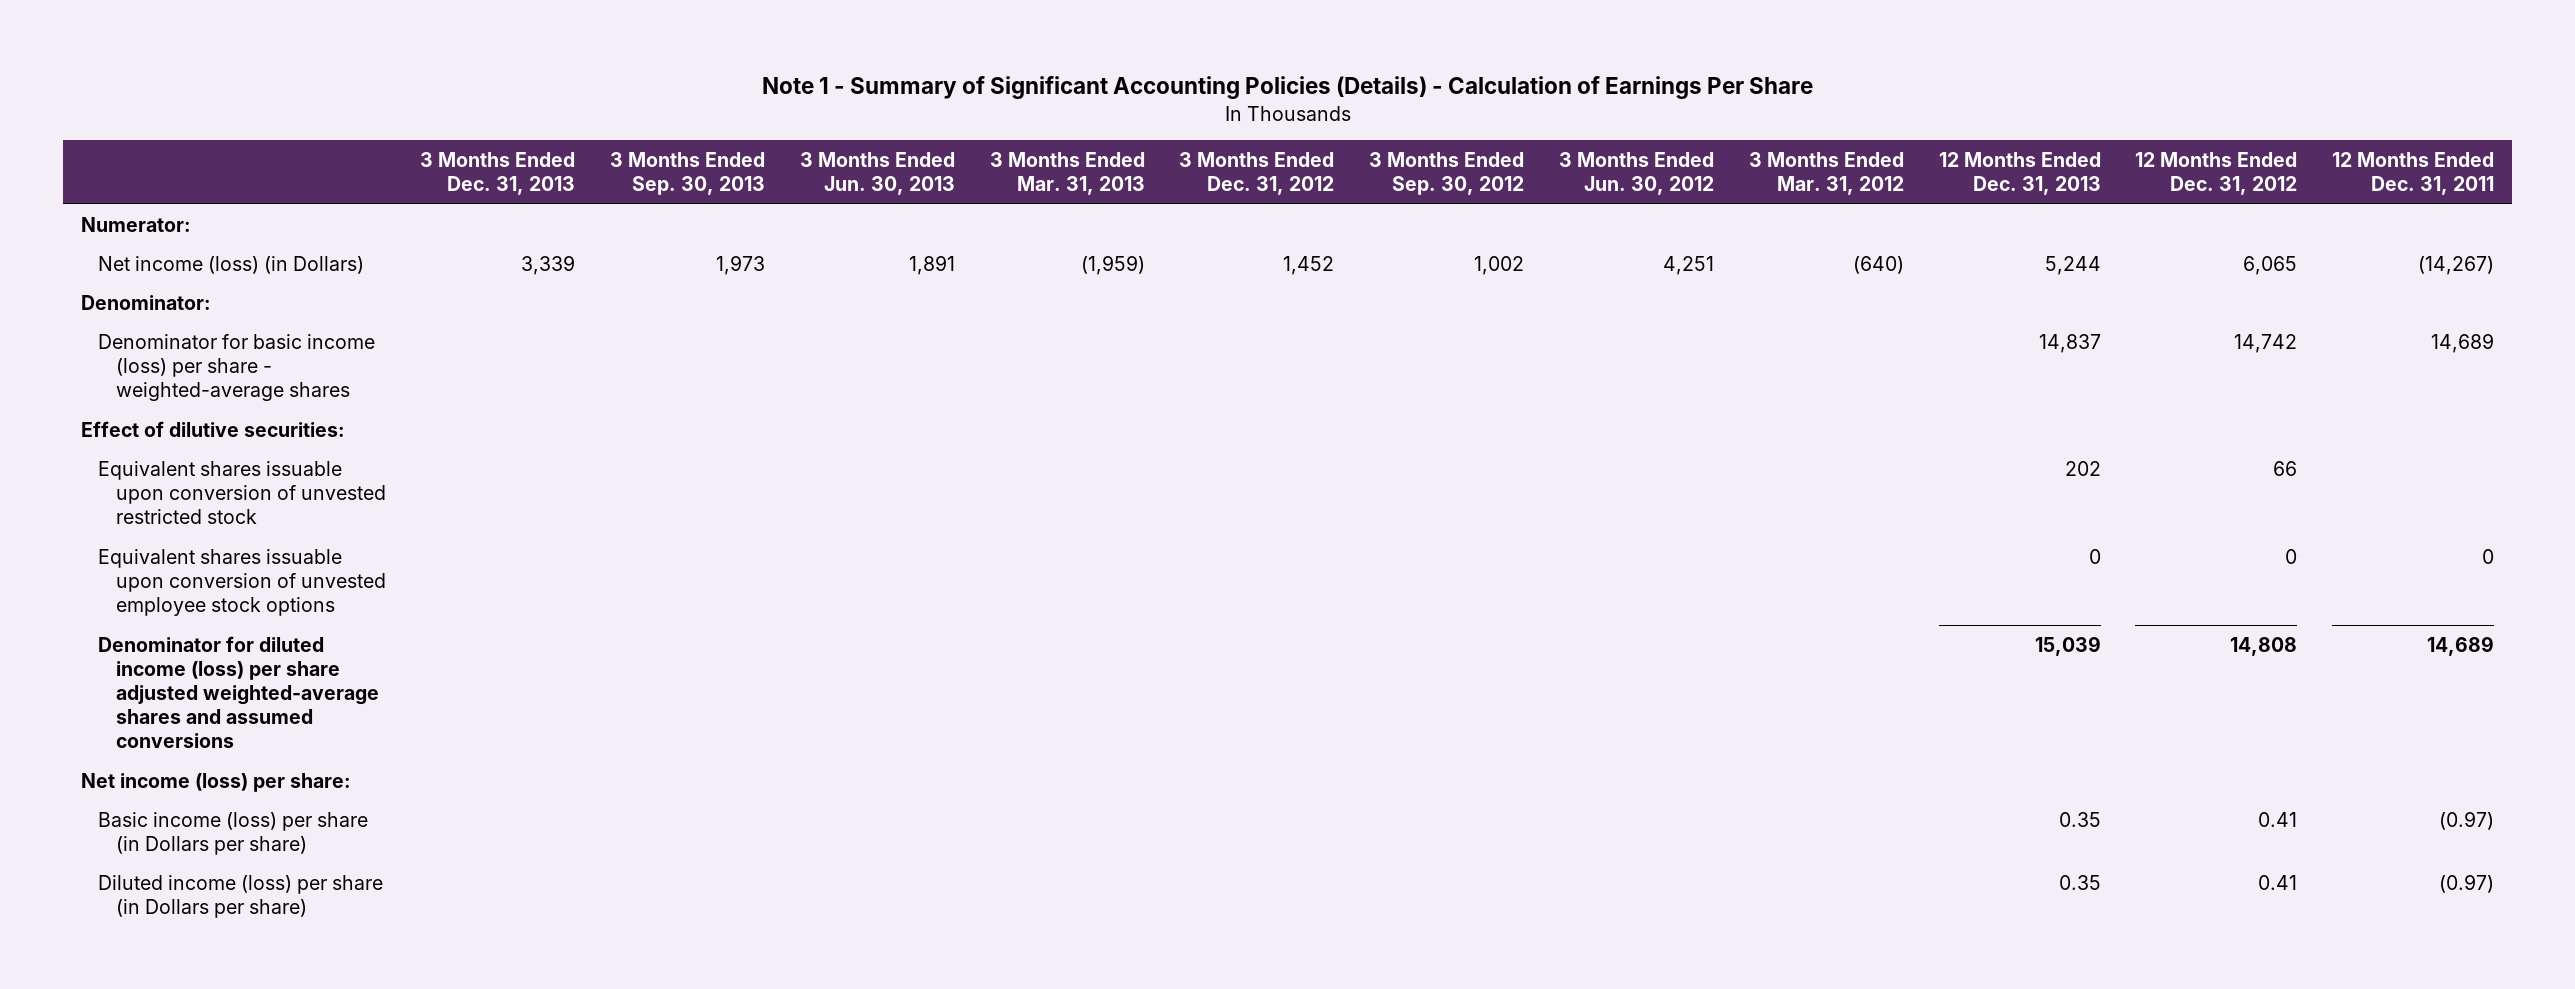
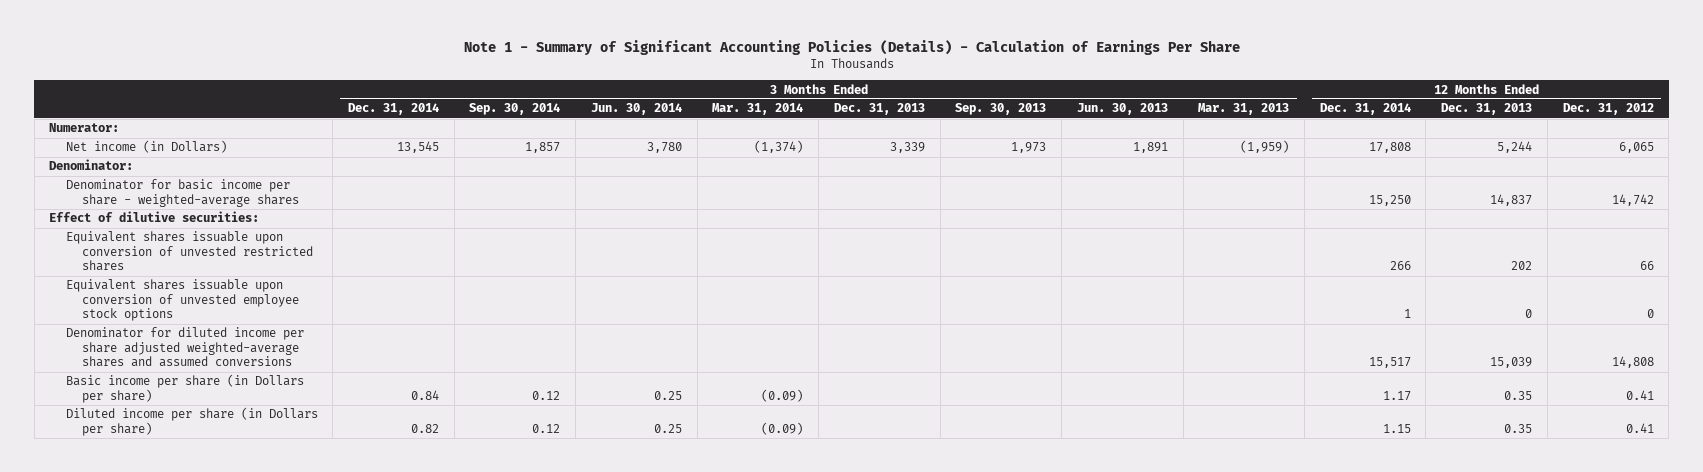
[1179,152,1335,196] 3 Months Ended Dec. 31, 2012 -> none
[1369,152,1525,196] 3 Months Ended Sep. 30, 2012 -> none
[1559,152,1715,196] 3 Months Ended Jun. 30, 2012 -> none
[1748,152,1904,196] 3 Months Ended Mar. 31, 2012 -> none
[2332,152,2495,196] 12 Months Ended Dec. 31, 2011 -> none
none -> [348,103,440,116] Dec. 31, 2014
none -> [469,103,561,116] Sep. 30, 2014
none -> [590,103,682,116] Jun. 30, 2014
none -> [712,103,804,116] Mar. 31, 2014
none -> [1319,103,1411,116] Dec. 31, 2014
[98,255,365,274] Net income (loss) (in Dollars) -> [65,140,227,154] Net income (in Dollars)
[98,333,376,402] Denominator for basic income (loss) per share - weighted-average shares -> [65,179,299,207] Denominator for basic income per share - weighted-average shares
[98,460,386,525] Equivalent shares issuable upon conversion of unvested restricted stock -> [65,231,313,272] Equivalent shares issuable upon conversion of unvested restricted shares
[80,772,351,792] Net income (loss) per share: -> none
[98,635,379,749] Denominator for diluted income (loss) per share adjusted weighted-average shares and assumed conversions -> [65,327,304,368] Denominator for diluted income per share adjusted weighted-average shares and assumed conversions
[98,811,369,855] Basic income (loss) per share (in Dollars per share) -> [65,374,304,403] Basic income per share (in Dollars per share)
[98,874,384,918] Diluted income (loss) per share (in Dollars per share) -> [65,407,318,436] Diluted income per share (in Dollars per share)

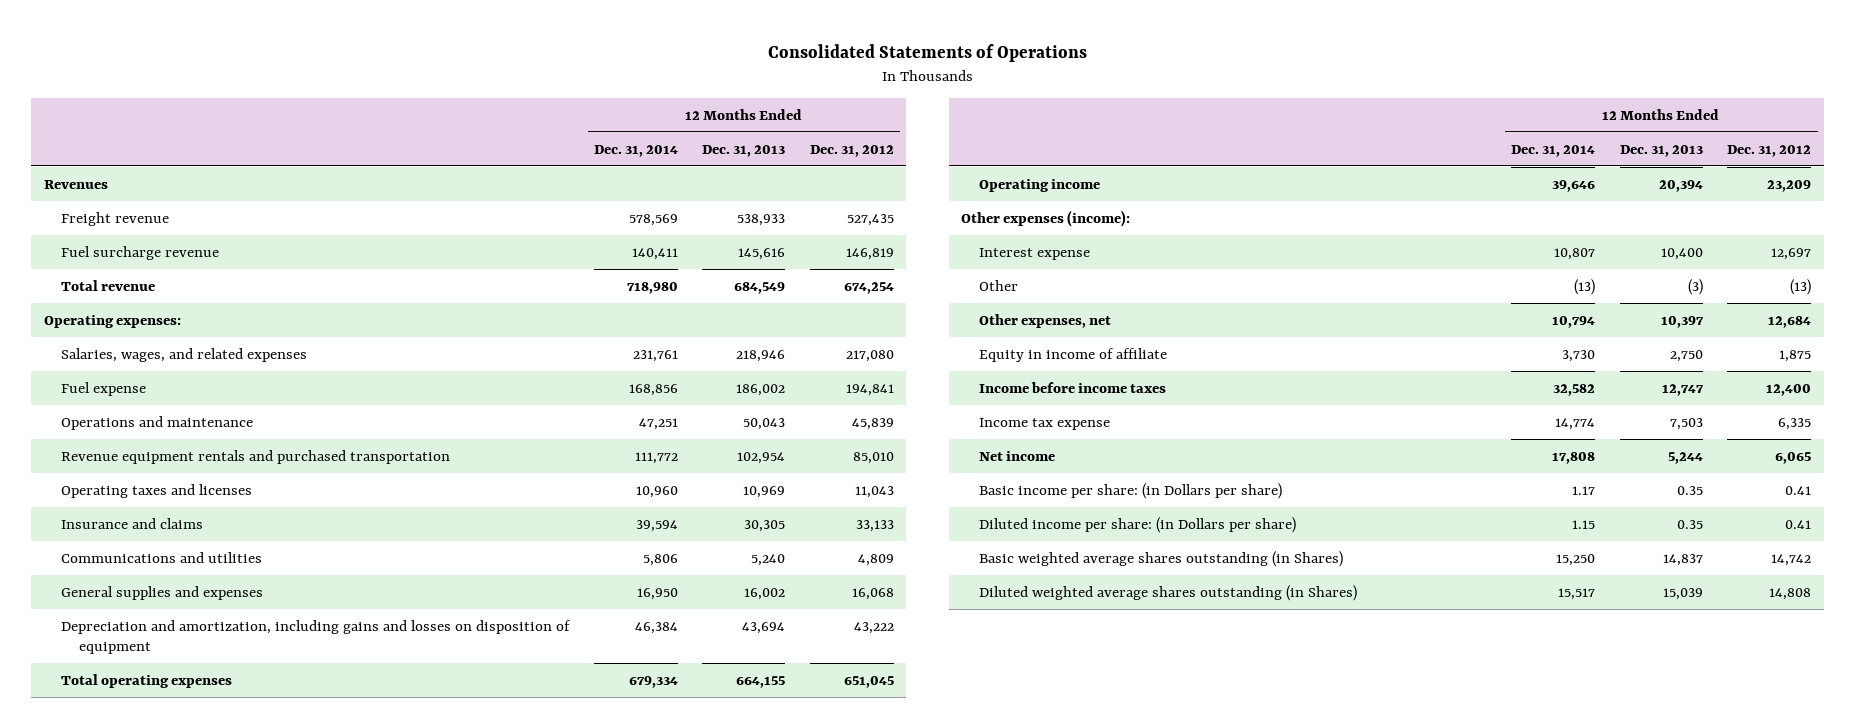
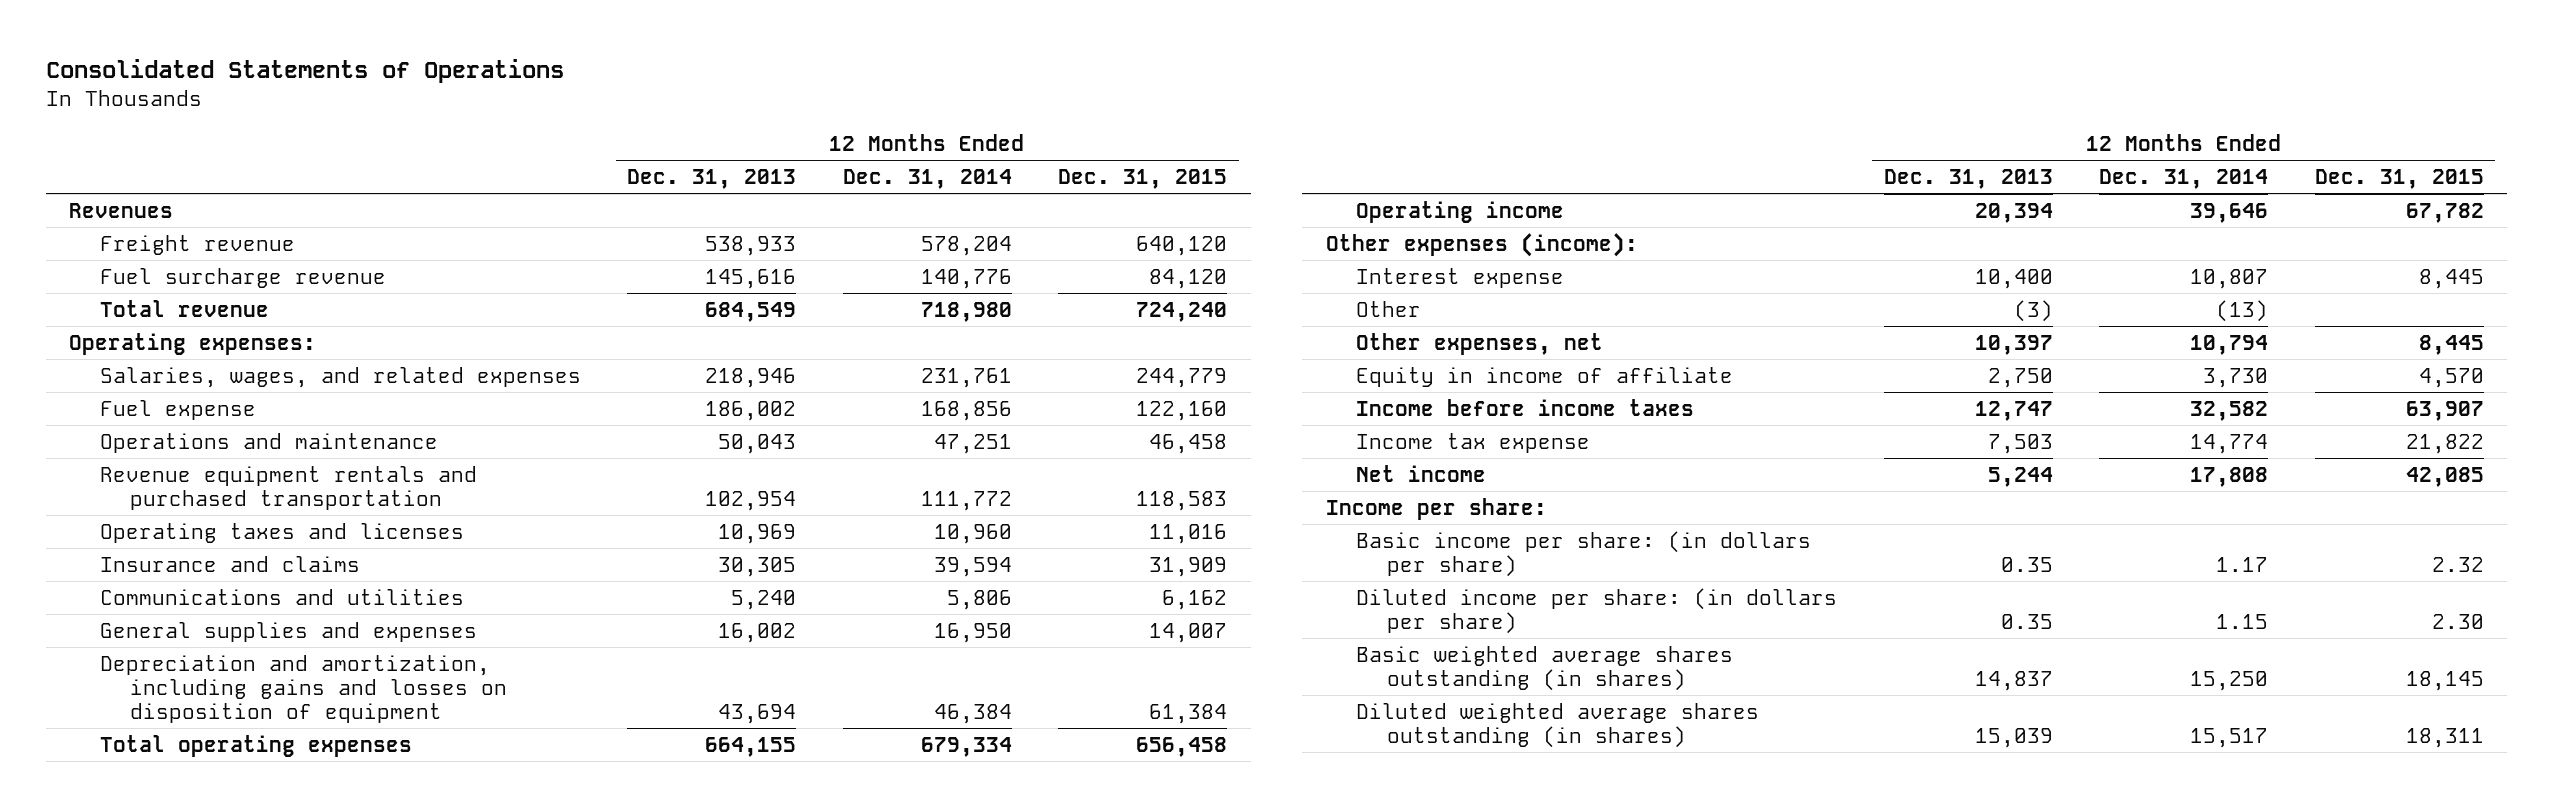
[809,144,894,157] Dec. 31, 2012 -> none
none -> [1058,169,1228,190] Dec. 31, 2015
[628,213,678,226] 578,569 -> [920,235,1012,256] 578,204
[631,247,678,260] 140,411 -> [920,268,1012,289] 140,776
none -> [1325,497,1547,520] Income per share:
[978,482,1282,499] Basic income per share: (in Dollars per share) -> [1356,530,1812,577] Basic income per share: (in dollars per share)
[978,516,1296,533] Diluted income per share: (in Dollars per share) -> [1356,587,1838,634] Diluted income per share: (in dollars per share)
[978,550,1343,567] Basic weighted average shares outstanding (in Shares) -> [1356,645,1734,691] Basic weighted average shares outstanding (in shares)
[978,584,1357,601] Diluted weighted average shares outstanding (in Shares) -> [1356,702,1760,748] Diluted weighted average shares outstanding (in shares)

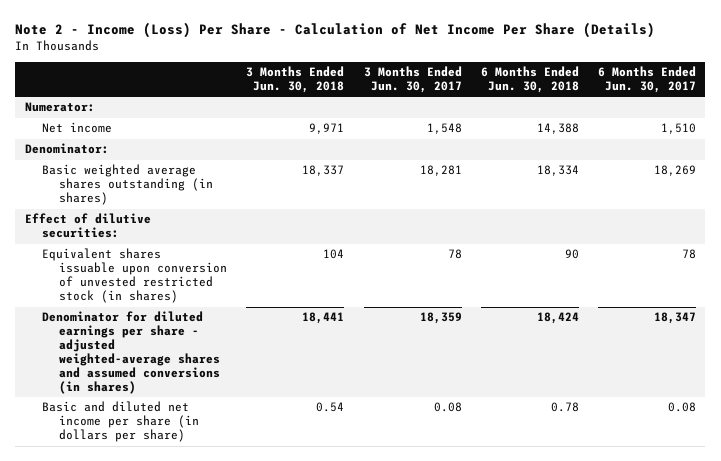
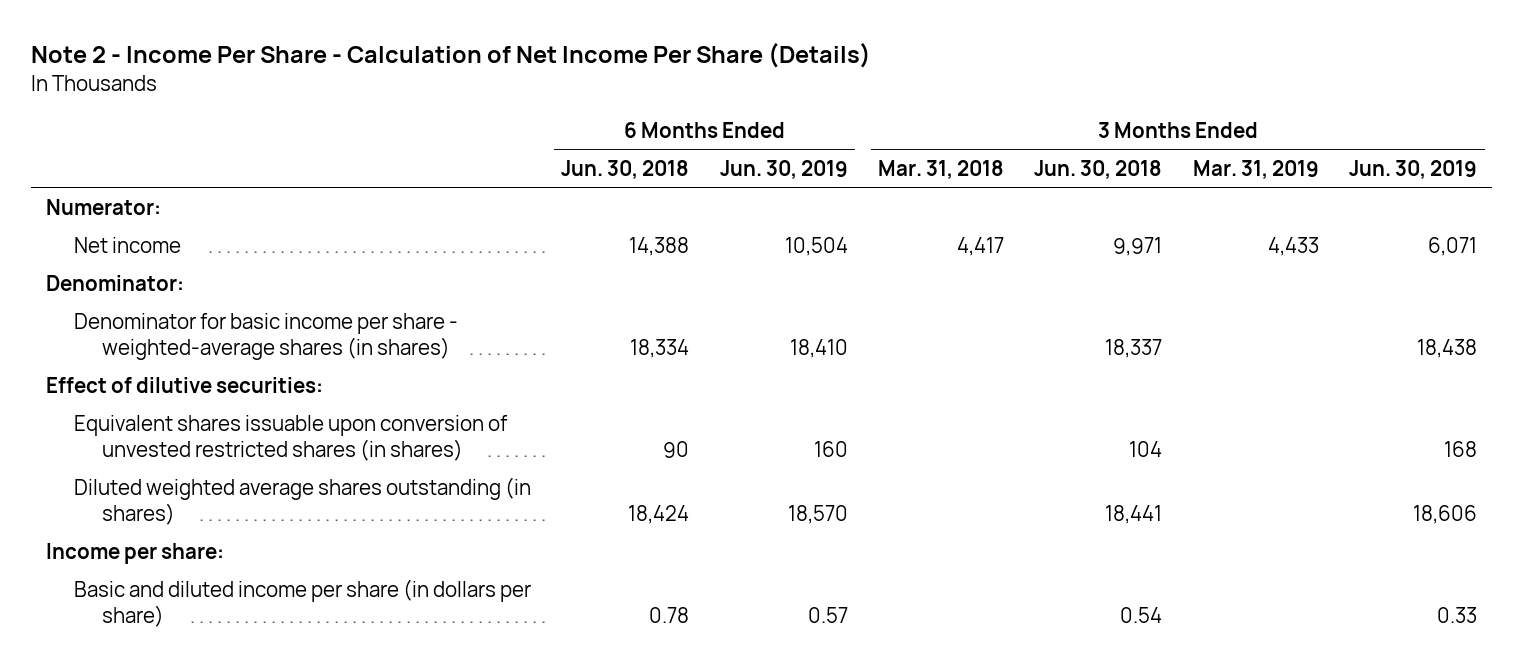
[15,21,656,38] Note 2 - Income (Loss) Per Share - Calculation of Net Income Per Share (Details) -> [31,42,872,68] Note 2 - Income Per Share - Calculation of Net Income Per Share (Details)
[363,65,462,93] 3 Months Ended Jun. 30, 2017 -> none
[597,65,696,93] 6 Months Ended Jun. 30, 2017 -> none
none -> [719,159,848,179] Jun. 30, 2019
none -> [878,159,1005,179] Mar. 31, 2018
none -> [1192,159,1319,179] Mar. 31, 2019
none -> [1349,159,1478,179] Jun. 30, 2019
[42,164,214,206] Basic weighted average shares outstanding (in shares) -> [74,312,459,360] Denominator for basic income per share - weighted-average shares (in shares)
[42,248,228,304] Equivalent shares issuable upon conversion of unvested restricted stock (in shares) -> [74,414,509,461] Equivalent shares issuable upon conversion of unvested restricted shares (in shares)
[42,311,221,395] Denominator for diluted earnings per share - adjusted weighted-average shares and assumed conversions (in shares) -> [74,476,532,525] Diluted weighted average shares outstanding (in shares)
none -> [46,542,225,564] Income per share:
[42,401,200,443] Basic and diluted net income per share (in dollars per share) -> [74,578,532,627] Basic and diluted income per share (in dollars per share)

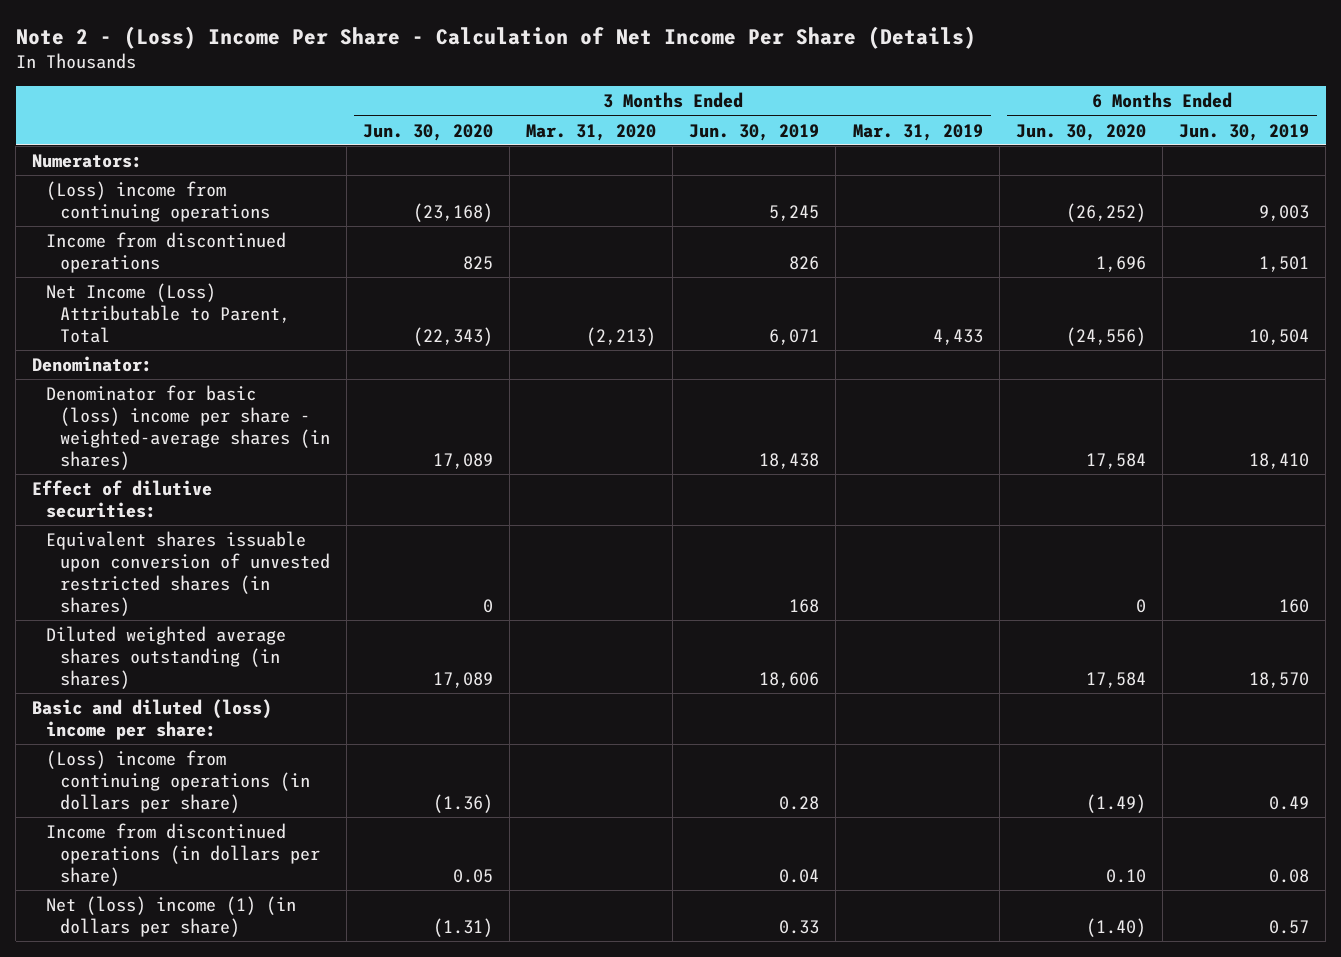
[31,42,872,68] Note 2 - Income Per Share - Calculation of Net Income Per Share (Details) -> [15,25,976,49] Note 2 - (Loss) Income Per Share - Calculation of Net Income Per Share (Details)
[561,159,690,179] Jun. 30, 2018 -> none
[878,159,1005,179] Mar. 31, 2018 -> none
[1034,159,1163,179] Jun. 30, 2018 -> none
none -> [362,123,493,141] Jun. 30, 2020
none -> [526,123,657,141] Mar. 31, 2020
none -> [1015,123,1146,141] Jun. 30, 2020
[46,198,162,215] Numerator: -> [32,153,143,168] Numerators:
none -> [45,180,270,222] (Loss) income from continuing operations
none -> [45,231,286,273] Income from discontinued operations
[74,236,182,253] Net income -> [45,282,290,343] Net Income (Loss) Attributable to Parent, Total
[74,312,459,360] Denominator for basic income per share - weighted-average shares (in shares) -> [45,384,330,470] Denominator for basic (loss) income per share - weighted-average shares (in shares)
[46,542,225,564] Income per share: -> [32,698,273,740] Basic and diluted (loss) income per share:
none -> [45,749,310,813] (Loss) income from continuing operations (in dollars per share)
none -> [45,822,320,886] Income from discontinued operations (in dollars per share)
[74,578,532,627] Basic and diluted income per share (in dollars per share) -> [45,895,296,937] Net (loss) income (1) (in dollars per share)

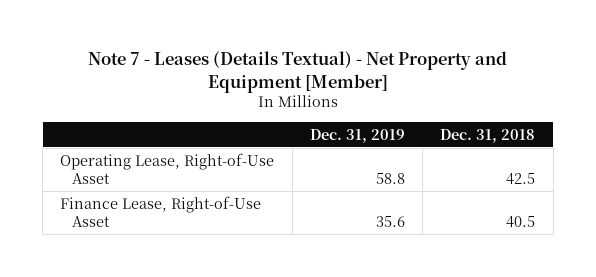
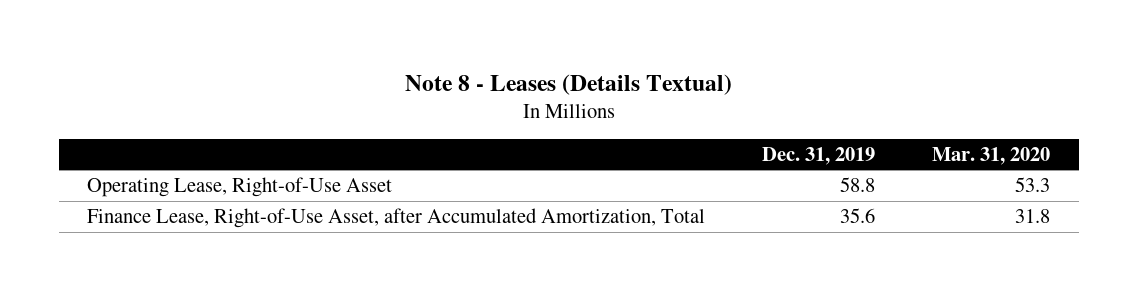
[87,51,507,93] Note 7 - Leases (Details Textual) - Net Property and Equipment [Member] -> [404,73,732,95] Note 8 - Leases (Details Textual)
[440,128,536,143] Dec. 31, 2018 -> none
none -> [932,146,1051,165] Mar. 31, 2020
[60,195,262,227] Finance Lease, Right-of-Use Asset -> [87,208,706,229] Finance Lease, Right-of-Use Asset, after Accumulated Amortization, Total

